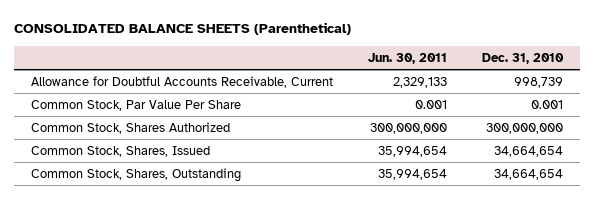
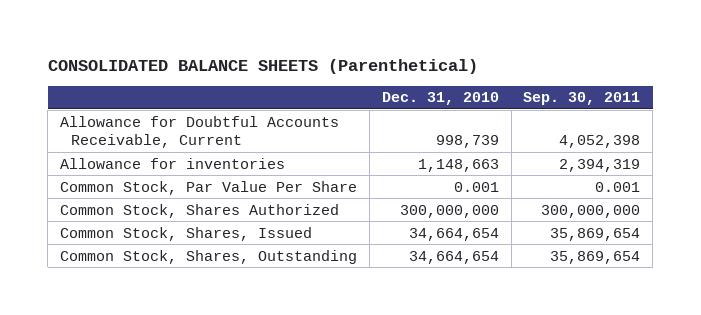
[368,52,448,64] Jun. 30, 2011 -> none
none -> [523,92,641,106] Sep. 30, 2011
none -> [60,157,286,169] Allowance for inventories

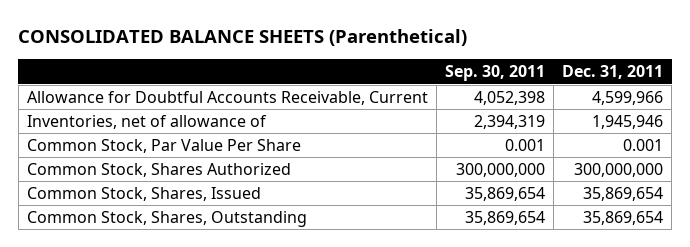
[381,92,499,106] Dec. 31, 2010 -> none
none -> [562,65,664,80] Dec. 31, 2011
[60,157,286,169] Allowance for inventories -> [26,115,267,130] Inventories, net of allowance of

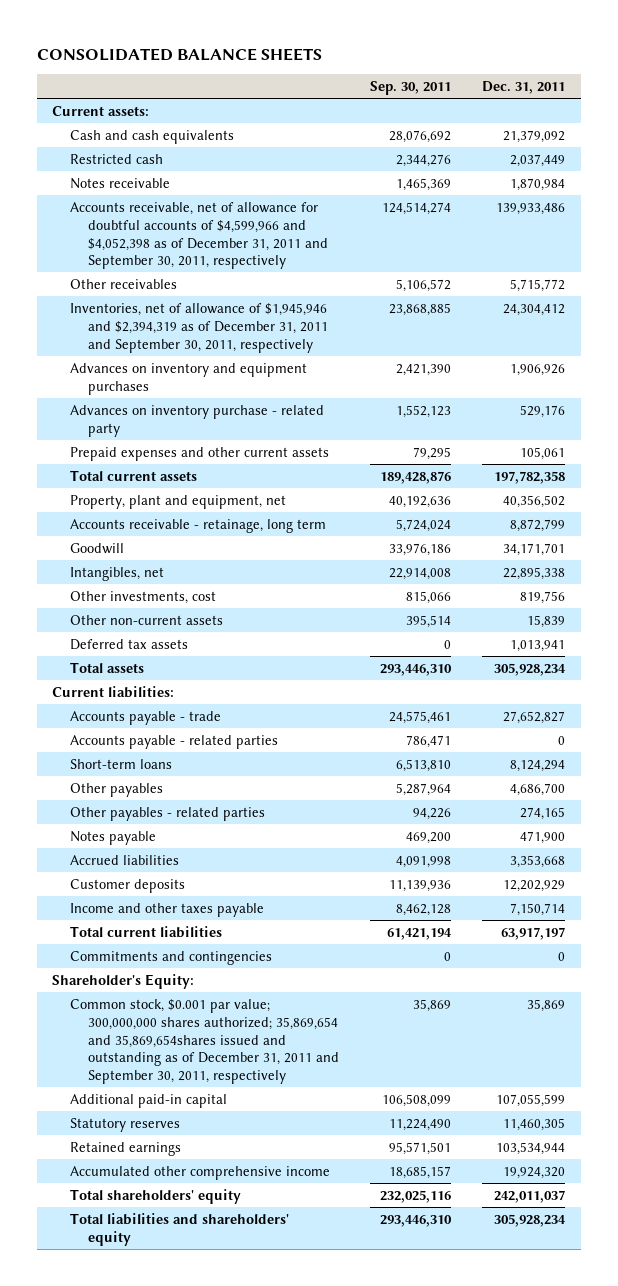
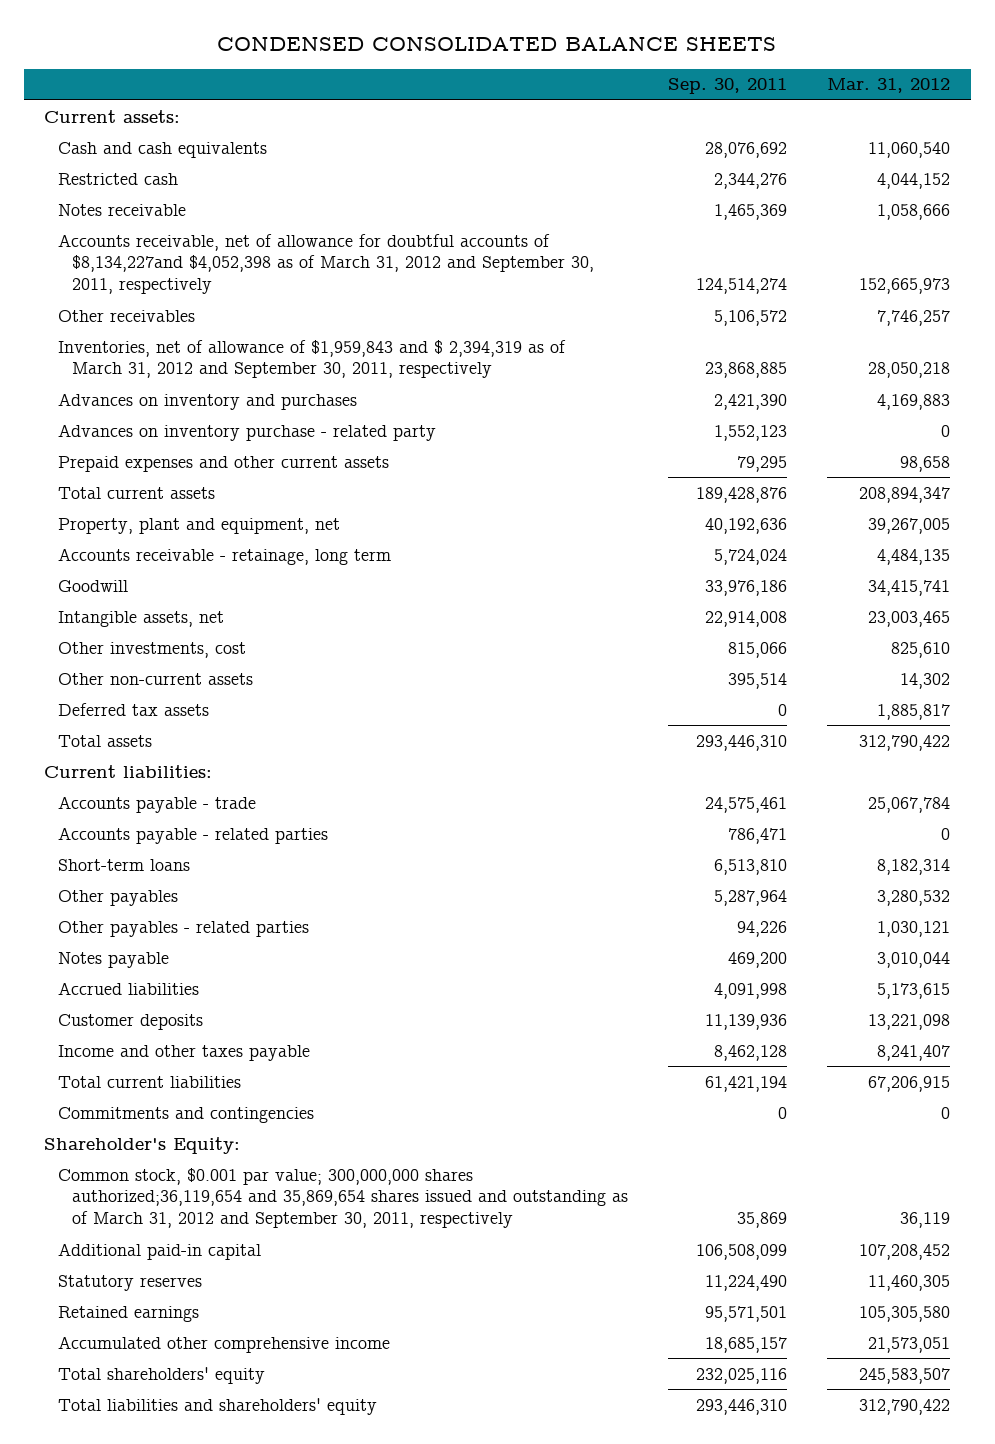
[36,47,322,61] CONSOLIDATED BALANCE SHEETS -> [217,37,777,52] CONDENSED CONSOLIDATED BALANCE SHEETS
[482,80,566,94] Dec. 31, 2011 -> none
none -> [827,78,951,94] Mar. 31, 2012
[70,201,328,270] Accounts receivable, net of allowance for doubtful accounts of $4,599,966 and $4,052,398 as of December 31, 2011 and September 30, 2011, respectively -> [58,233,595,295] Accounts receivable, net of allowance for doubtful accounts of $8,134,227and $4,052,398 as of March 31, 2012 and September 30, 2011, respectively
[70,302,328,353] Inventories, net of allowance of $1,945,946 and $2,394,319 as of December 31, 2011 and September 30, 2011, respectively -> [58,339,567,379] Inventories, net of allowance of $1,959,843 and $ 2,394,319 as of March 31, 2012 and September 30, 2011, respectively
[70,362,308,395] Advances on inventory and equipment purchases -> [58,392,358,410] Advances on inventory and purchases
[70,566,165,581] Intangibles, net -> [58,610,225,627] Intangible assets, net
[70,998,339,1085] Common stock, $0.001 par value; 300,000,000 shares authorized; 35,869,654 and 35,869,654shares issued and outstanding as of December 31, 2011 and September 30, 2011, respectively -> [58,1167,629,1229] Common stock, $0.001 par value; 300,000,000 shares authorized;36,119,654 and 35,869,654 shares issued and outstanding as of March 31, 2012 and September 30, 2011, respectively

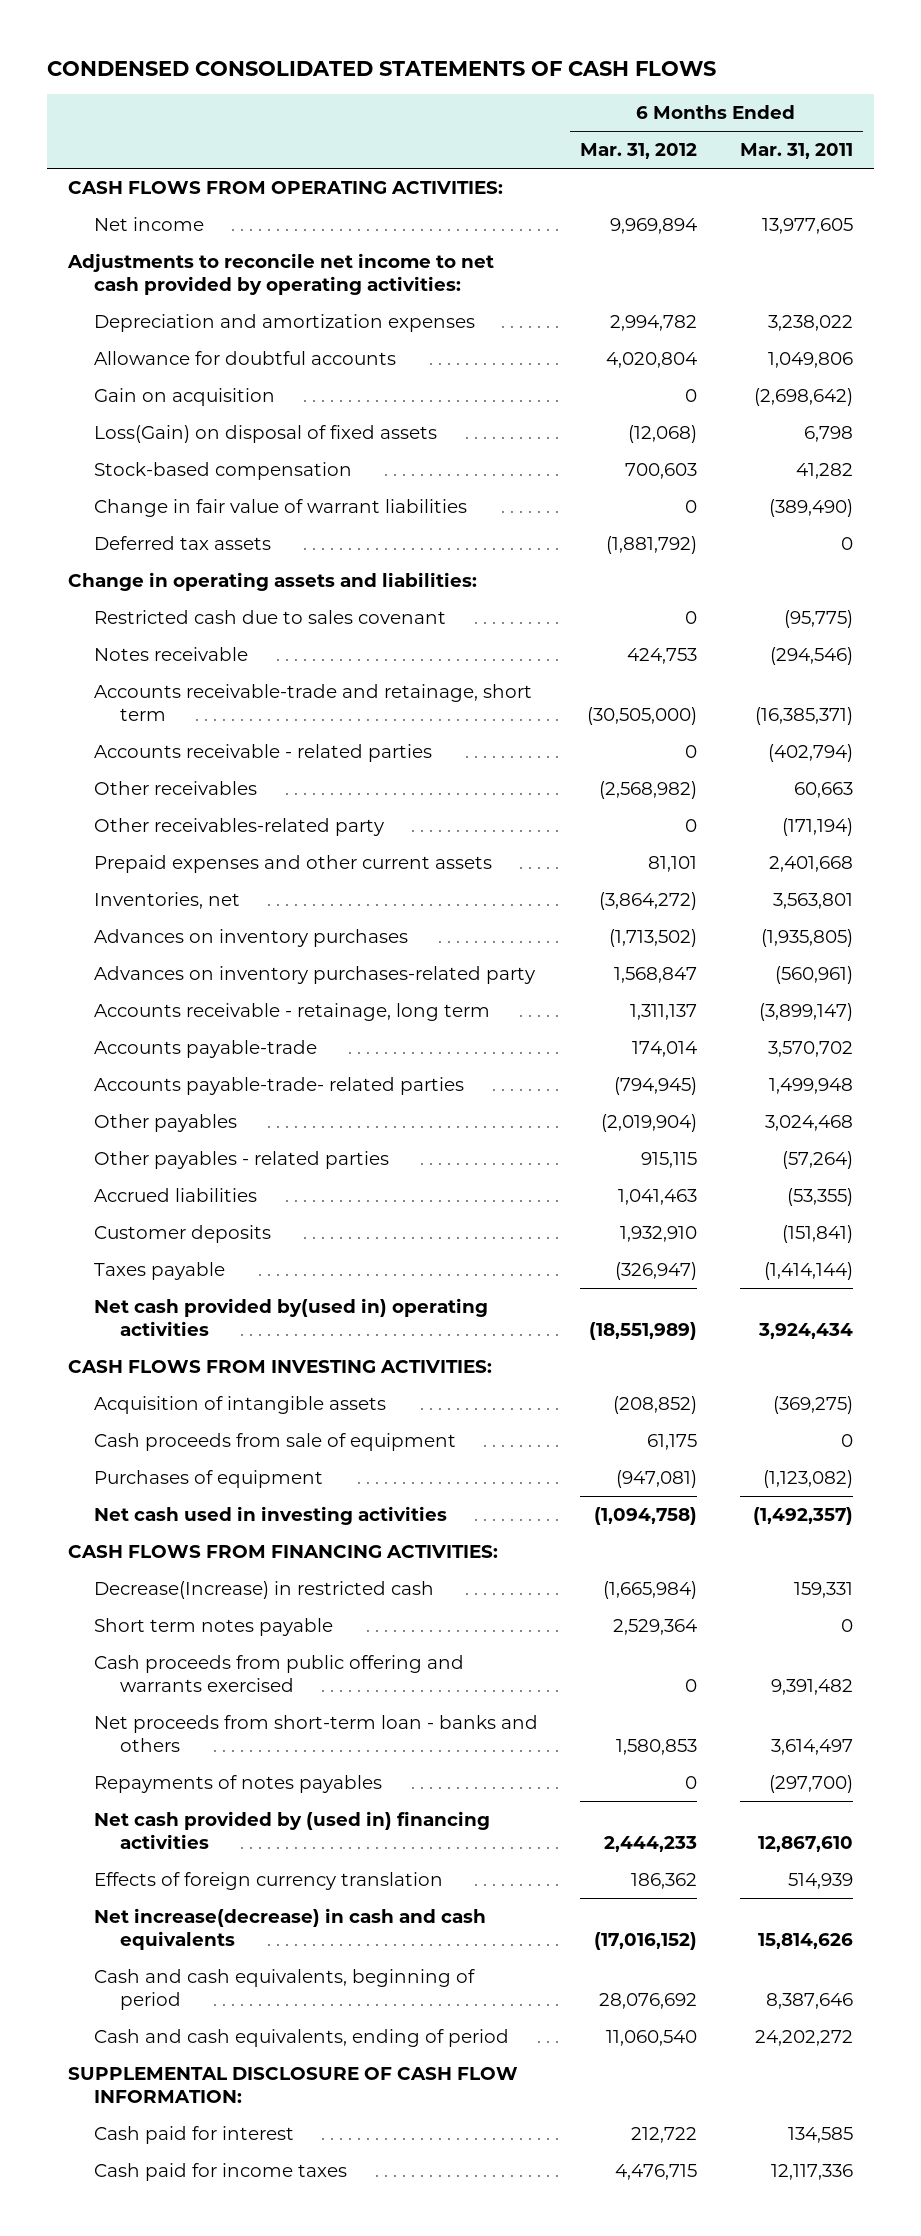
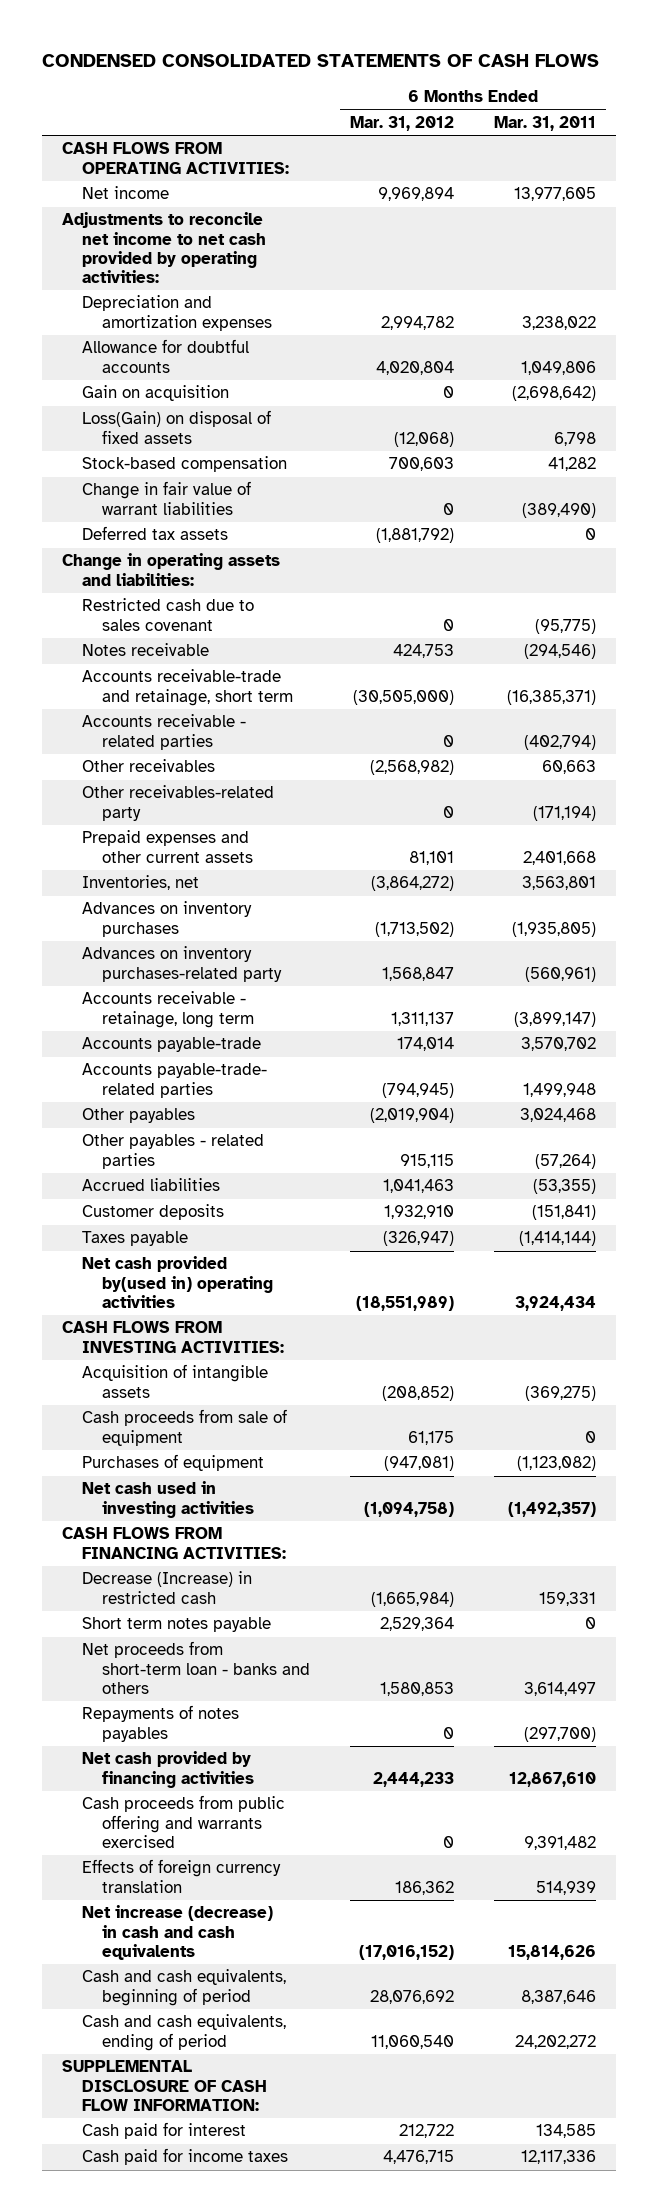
[93,1581,434,1600] Decrease(Increase) in restricted cash -> [81,1571,252,1604] Decrease (Increase) in restricted cash
[93,1811,490,1849] Net cash provided by (used in) financing activities -> [81,1751,255,1788] Net cash provided by financing activities
[93,1655,464,1692] Cash proceeds from public offering and warrants exercised -> [81,1795,285,1848] Cash proceeds from public offering and warrants exercised
[93,1908,486,1950] Net increase(decrease) in cash and cash equivalents -> [81,1905,273,1960] Net increase (decrease) in cash and cash equivalents

